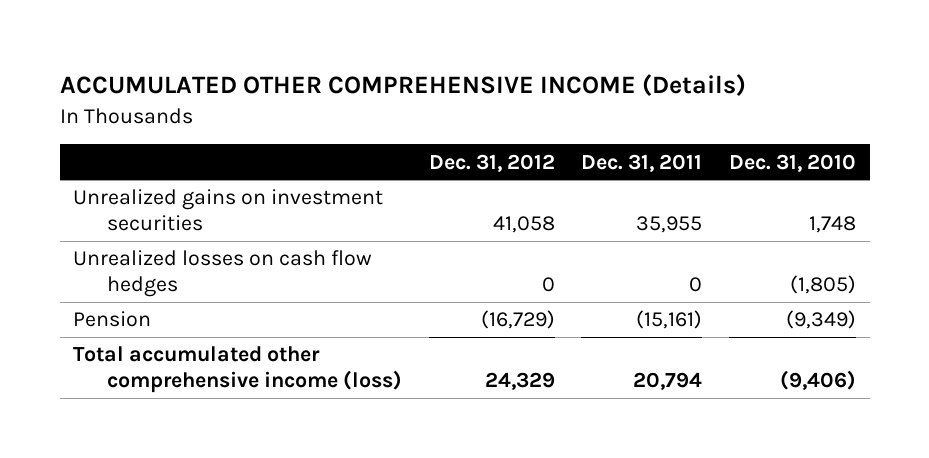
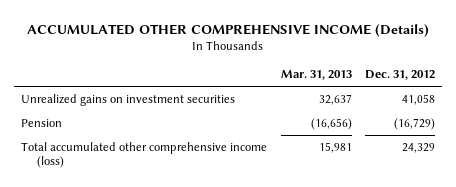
[581,153,703,172] Dec. 31, 2011 -> none
[729,153,857,172] Dec. 31, 2010 -> none
none -> [280,70,352,81] Mar. 31, 2013
[73,250,373,298] Unrealized losses on cash flow hedges -> none

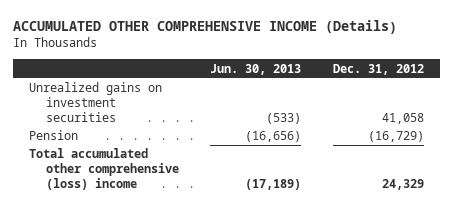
[280,70,352,81] Mar. 31, 2013 -> none
none -> [210,63,302,75] Jun. 30, 2013
[21,141,268,169] Total accumulated other comprehensive income (loss) -> [28,148,179,191] Total accumulated other comprehensive (loss) income

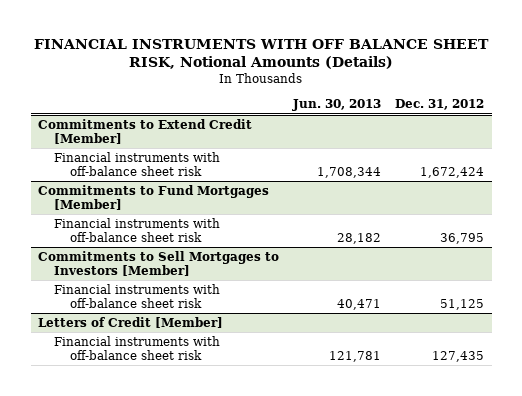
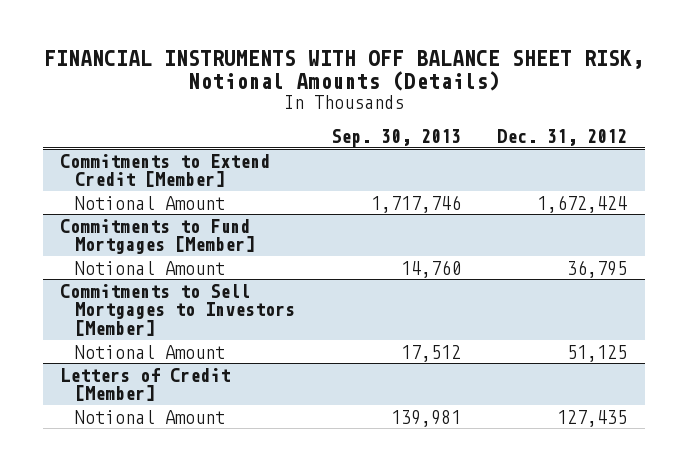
[292,99,382,112] Jun. 30, 2013 -> none
none -> [331,129,462,148] Sep. 30, 2013
[53,151,220,176] Financial instruments with off-balance sheet risk -> [75,195,226,210] Notional Amount
[53,217,220,242] Financial instruments with off-balance sheet risk -> [75,260,226,275] Notional Amount
[53,283,220,308] Financial instruments with off-balance sheet risk -> [75,344,226,359] Notional Amount
[53,335,220,360] Financial instruments with off-balance sheet risk -> [75,409,226,424] Notional Amount

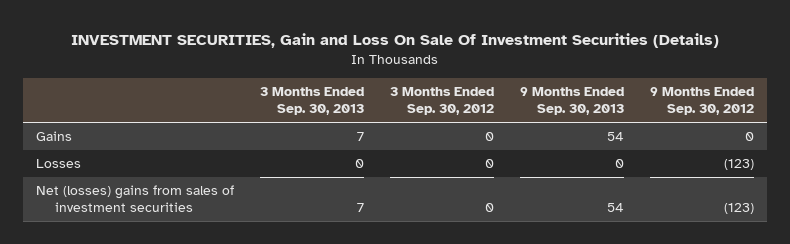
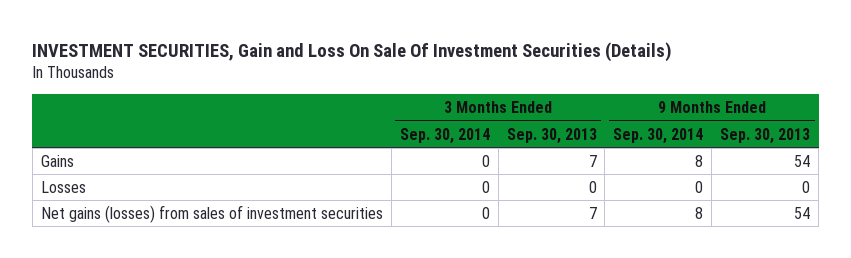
[390,87,495,116] 3 Months Ended Sep. 30, 2012 -> none
[649,87,754,116] 9 Months Ended Sep. 30, 2012 -> none
none -> [399,127,490,144] Sep. 30, 2014
none -> [613,127,704,144] Sep. 30, 2014
[36,185,235,213] Net (losses) gains from sales of investment securities -> [40,204,383,223] Net gains (losses) from sales of investment securities

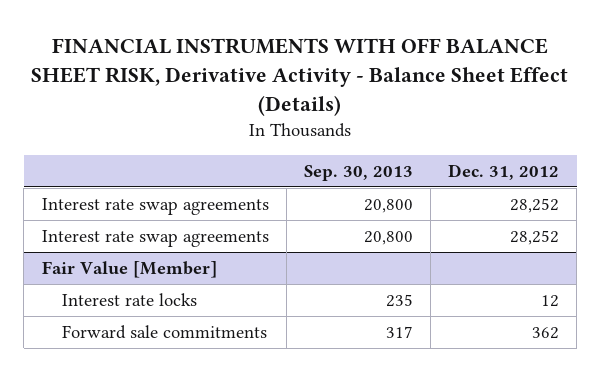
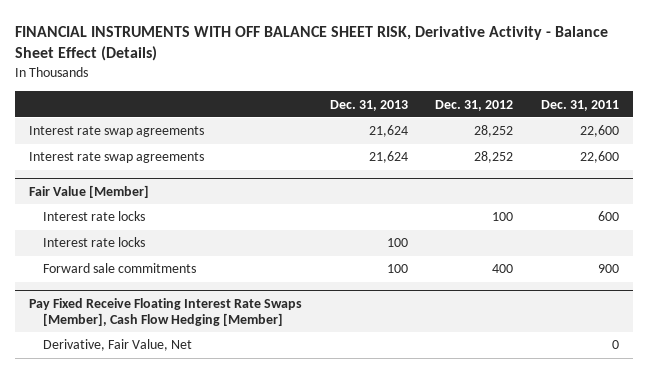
[303,164,413,181] Sep. 30, 2013 -> none
none -> [329,99,408,111] Dec. 31, 2013
none -> [540,99,619,111] Dec. 31, 2011
[541,294,560,307] 12 -> [492,212,514,222] 100
none -> [43,237,146,248] Interest rate locks
[532,326,560,339] 362 -> [492,264,514,274] 400
none -> [28,297,302,326] Pay Fixed Receive Floating Interest Rate Swaps [Member], Cash Flow Hedging [Member]
none -> [43,339,193,352] Derivative, Fair Value, Net

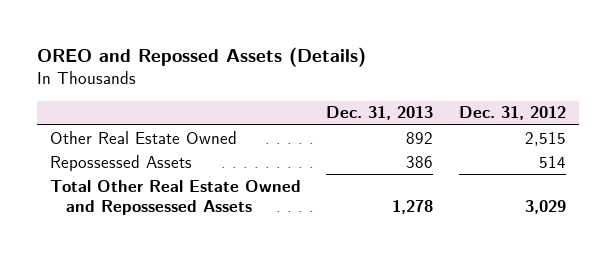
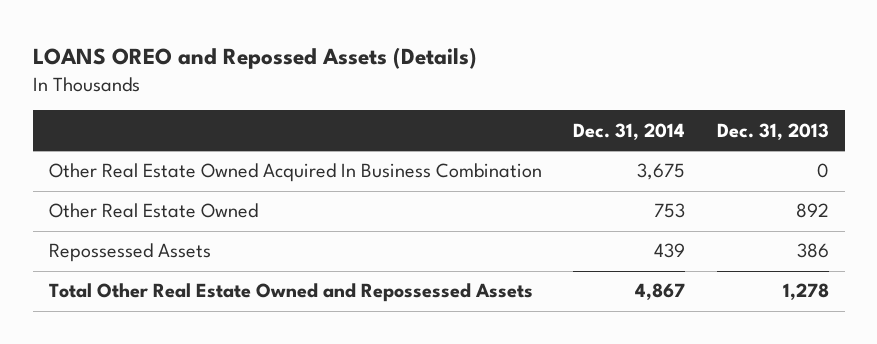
[36,47,366,68] OREO and Repossed Assets (Details) -> [32,46,477,69] LOANS OREO and Repossed Assets (Details)
[459,106,567,121] Dec. 31, 2012 -> none
none -> [573,122,686,140] Dec. 31, 2014
none -> [48,163,542,183] Other Real Estate Owned Acquired In Business Combination

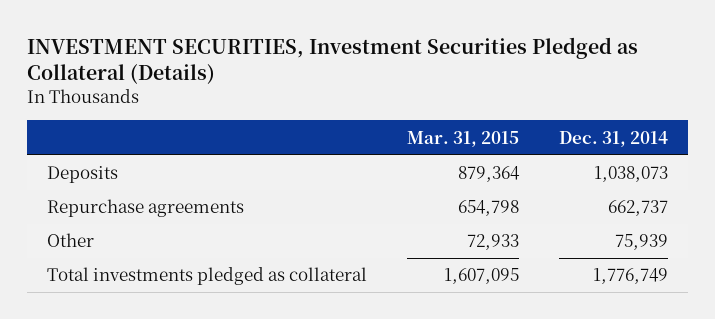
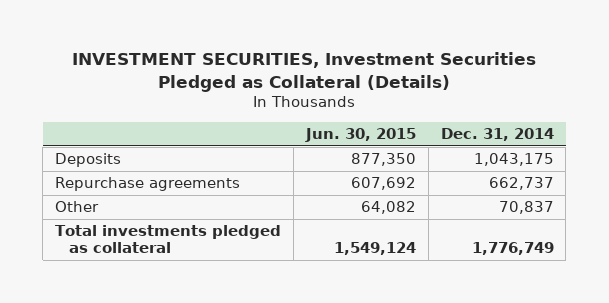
[407,130,520,147] Mar. 31, 2015 -> none
none -> [304,128,416,143] Jun. 30, 2015
[593,166,668,183] 1,038,073 -> [473,153,554,167] 1,043,175
[614,234,668,251] 75,939 -> [498,201,554,215] 70,837

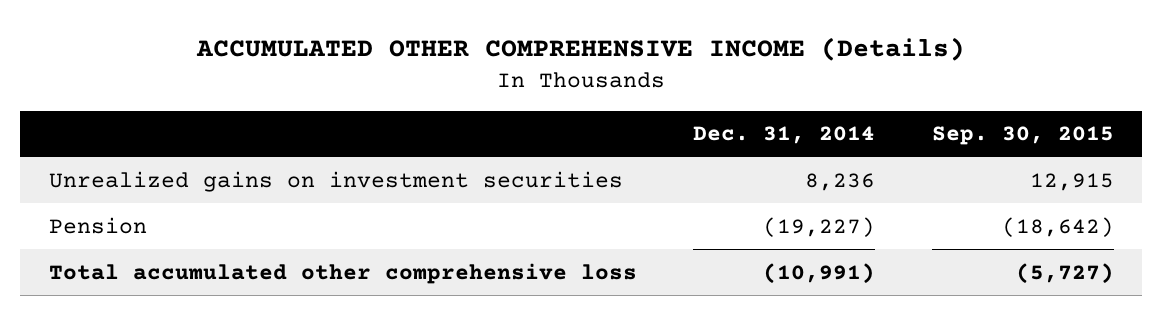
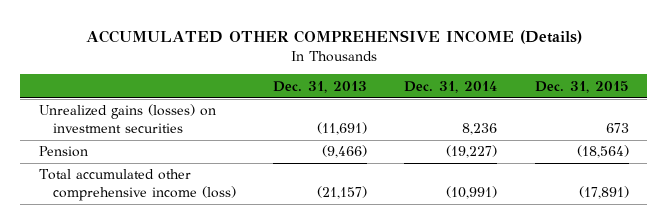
[931,126,1114,146] Sep. 30, 2015 -> none
none -> [273,80,368,93] Dec. 31, 2013
none -> [534,80,629,93] Dec. 31, 2015
[48,170,623,192] Unrealized gains on investment securities -> [38,104,216,134] Unrealized gains (losses) on investment securities
[48,262,637,284] Total accumulated other comprehensive loss -> [38,169,237,202] Total accumulated other comprehensive income (loss)

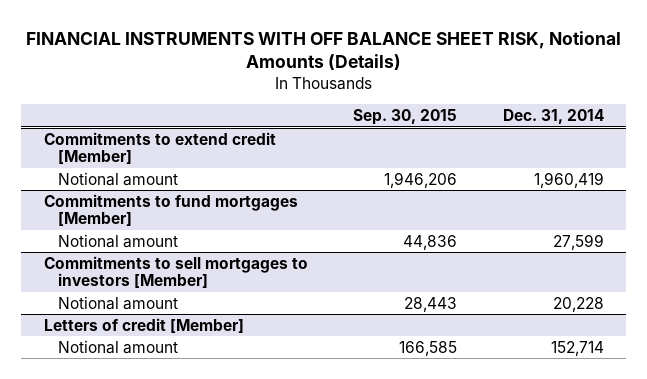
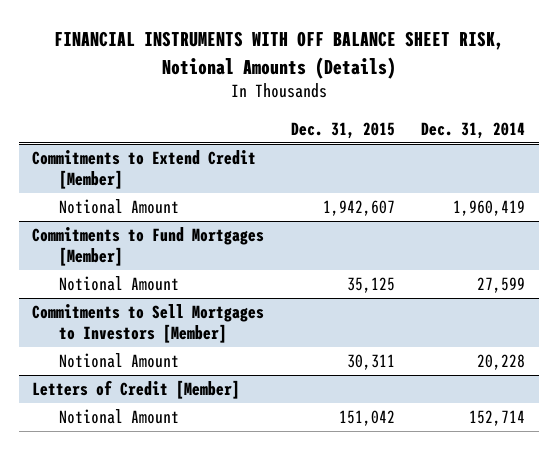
[353,109,458,126] Sep. 30, 2015 -> none
none -> [290,122,395,140] Dec. 31, 2015
[43,131,276,165] Commitments to extend credit [Member] -> [32,149,257,190] Commitments to Extend Credit [Member]
[58,171,179,186] Notional amount -> [59,198,180,214] Notional Amount
[43,193,298,227] Commitments to fund mortgages [Member] -> [32,226,265,267] Commitments to Fund Mortgages [Member]
[58,233,179,248] Notional amount -> [59,275,180,291] Notional Amount
[43,255,308,289] Commitments to sell mortgages to investors [Member] -> [32,303,265,344] Commitments to Sell Mortgages to Investors [Member]
[58,295,179,310] Notional amount -> [59,352,180,368] Notional Amount
[43,317,244,333] Letters of credit [Member] -> [32,379,241,399] Letters of Credit [Member]
[58,339,179,354] Notional amount -> [59,408,180,424] Notional Amount

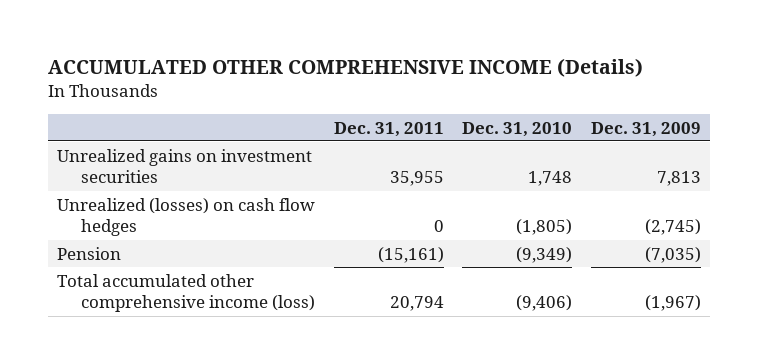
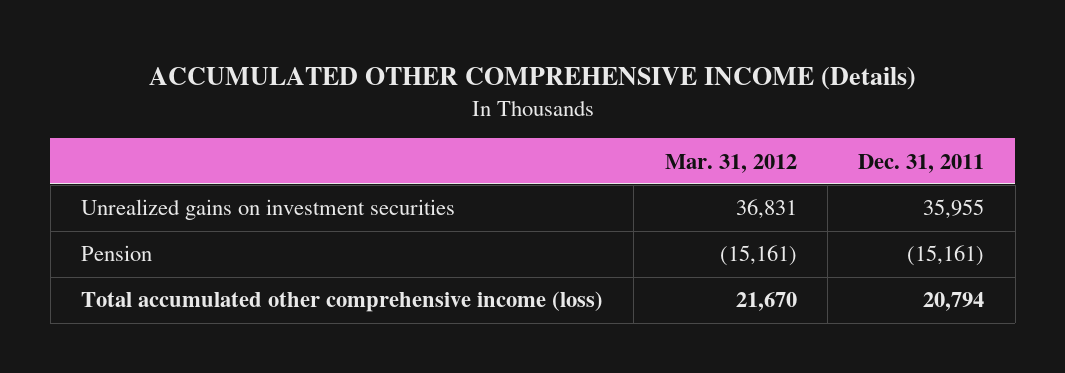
[462,121,573,137] Dec. 31, 2010 -> none
[590,121,701,137] Dec. 31, 2009 -> none
none -> [664,153,797,173] Mar. 31, 2012
[57,197,316,237] Unrealized (losses) on cash flow hedges -> none

